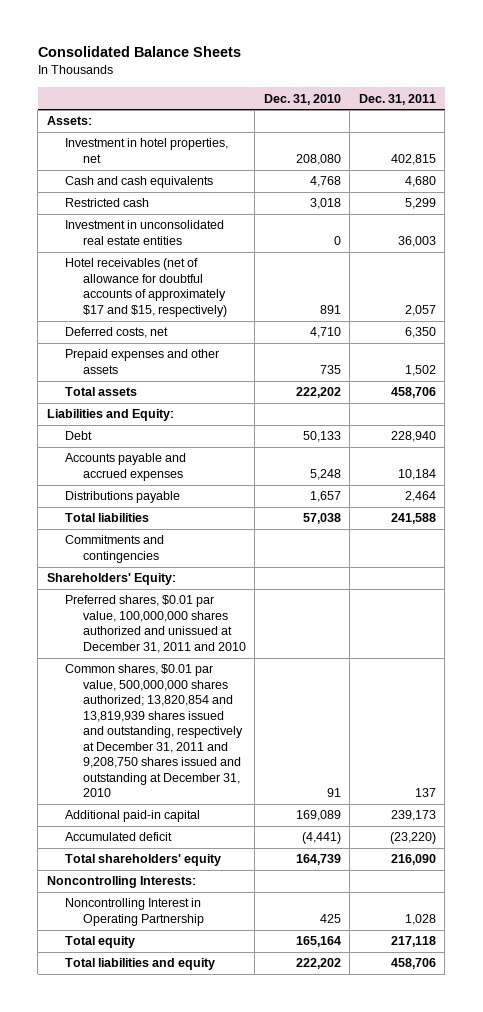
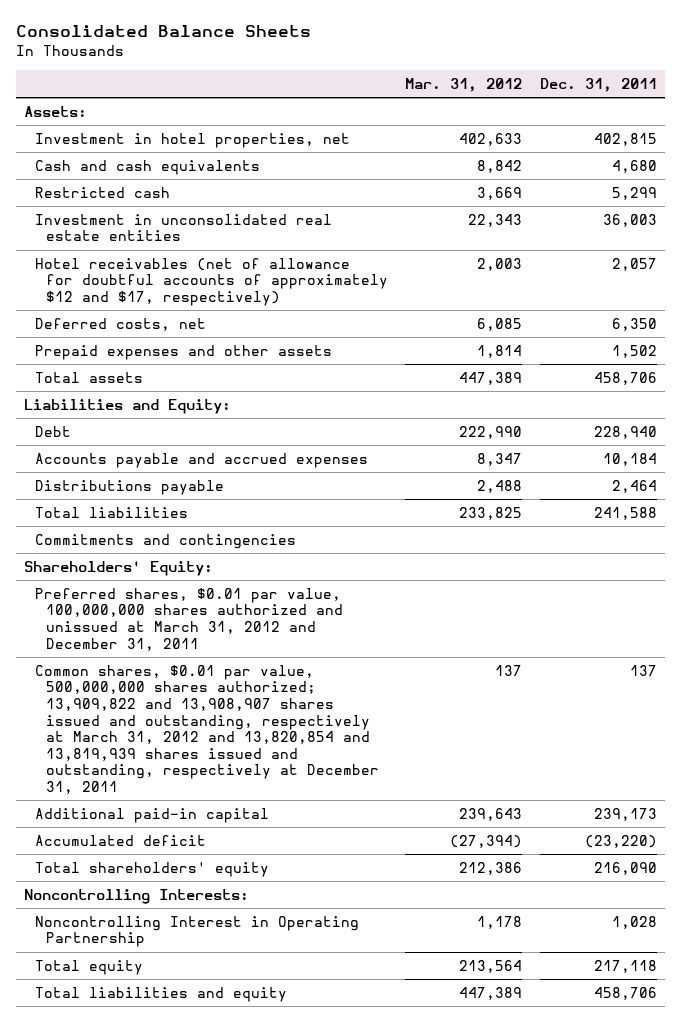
[263,93,341,105] Dec. 31, 2010 -> none
none -> [405,78,523,93] Mar. 31, 2012
[64,258,227,317] Hotel receivables (net of allowance for doubtful accounts of approximately $17 and $15, respectively) -> [35,257,388,306] Hotel receivables (net of allowance for doubtful accounts of approximately $12 and $17, respectively)
[64,595,246,653] Preferred shares, $0.01 par value, 100,000,000 shares authorized and unissued at December 31, 2011 and 2010 -> [35,587,343,651] Preferred shares, $0.01 par value, 100,000,000 shares authorized and unissued at March 31, 2012 and December 31, 2011
[64,664,243,797] Common shares, $0.01 par value, 500,000,000 shares authorized; 13,820,854 and 13,819,939 shares issued and outstanding, respectively at December 31, 2011 and 9,208,750 shares issued and outstanding at December 31, 2010 -> [35,664,379,794] Common shares, $0.01 par value, 500,000,000 shares authorized; 13,909,822 and 13,908,907 shares issued and outstanding, respectively at March 31, 2012 and 13,820,854 and 13,819,939 shares issued and outstanding, respectively at December 31, 2011

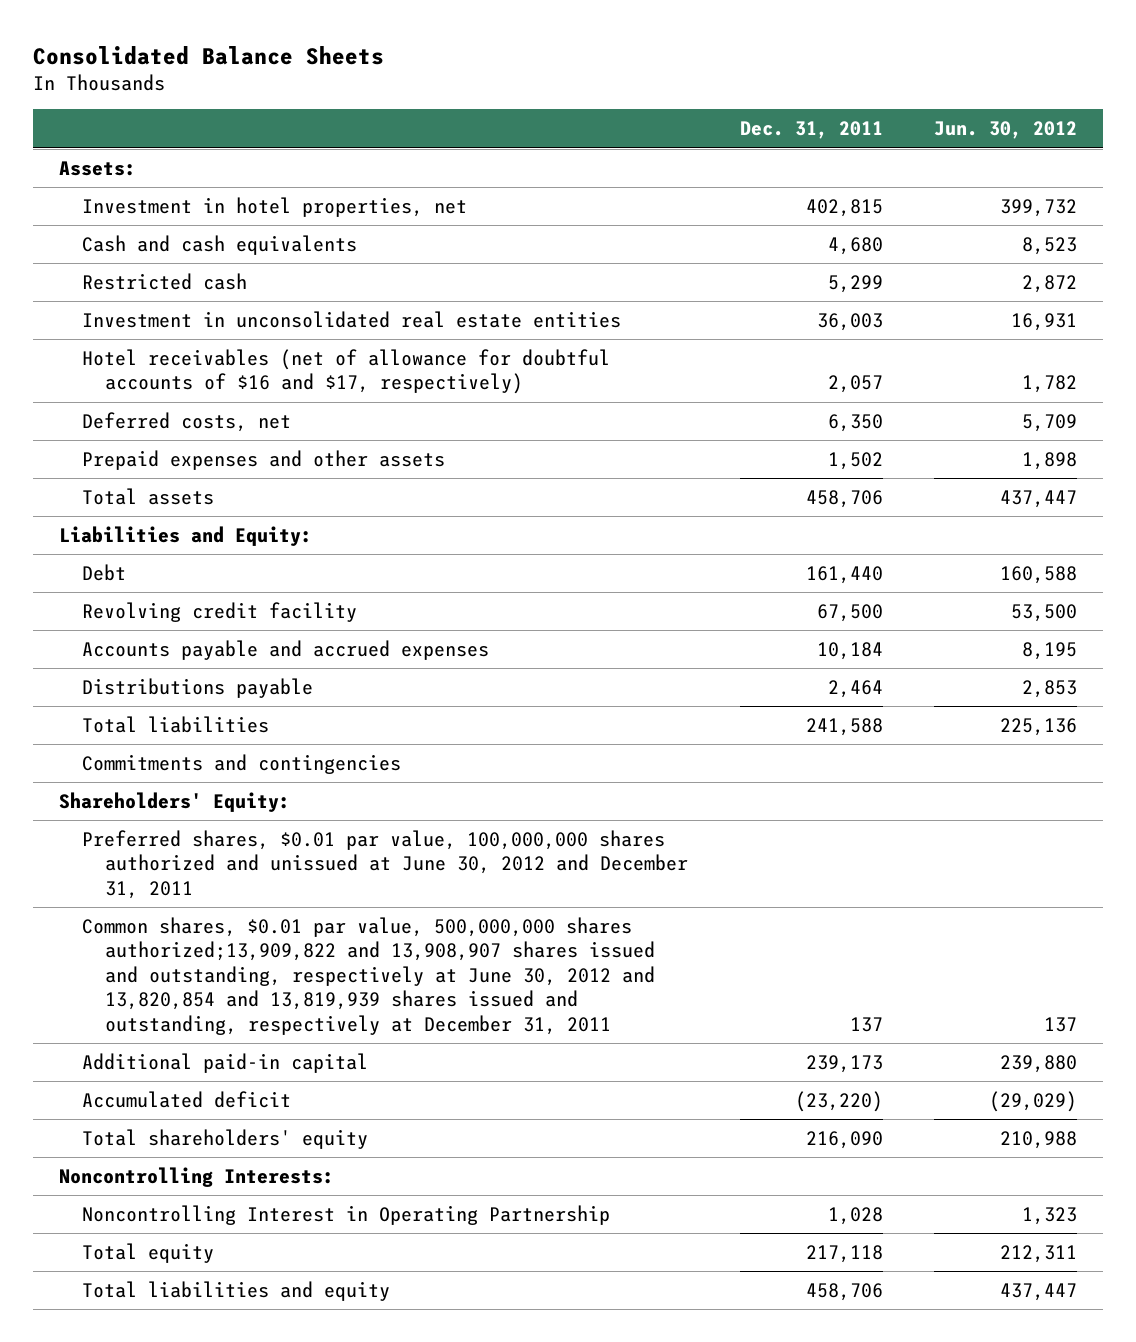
[405,78,523,93] Mar. 31, 2012 -> none
none -> [933,121,1077,140] Jun. 30, 2012
[35,257,388,306] Hotel receivables (net of allowance for doubtful accounts of approximately $12 and $17, respectively) -> [81,349,610,395] Hotel receivables (net of allowance for doubtful accounts of $16 and $17, respectively)
[593,425,657,439] 228,940 -> [805,566,883,585] 161,440
none -> [81,602,357,623] Revolving credit facility
[35,587,343,651] Preferred shares, $0.01 par value, 100,000,000 shares authorized and unissued at March 31, 2012 and December 31, 2011 -> [81,830,689,899] Preferred shares, $0.01 par value, 100,000,000 shares authorized and unissued at June 30, 2012 and December 31, 2011
[35,664,379,794] Common shares, $0.01 par value, 500,000,000 shares authorized; 13,909,822 and 13,908,907 shares issued and outstanding, respectively at March 31, 2012 and 13,820,854 and 13,819,939 shares issued and outstanding, respectively at December 31, 2011 -> [81,917,656,1035] Common shares, $0.01 par value, 500,000,000 shares authorized;13,909,822 and 13,908,907 shares issued and outstanding, respectively at June 30, 2012 and 13,820,854 and 13,819,939 shares issued and outstanding, respectively at December 31, 2011

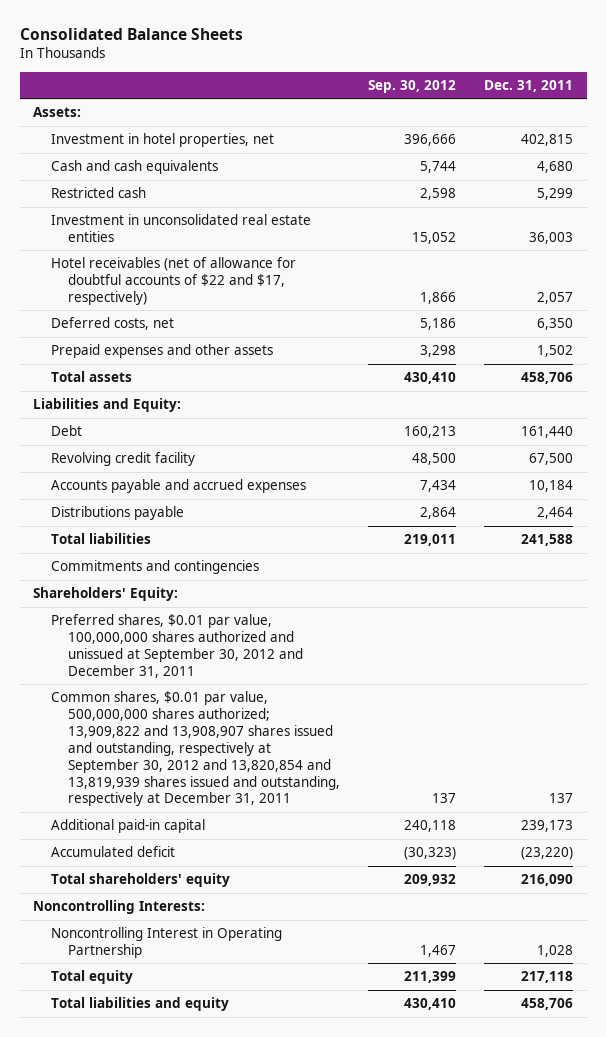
[933,121,1077,140] Jun. 30, 2012 -> none
none -> [368,79,457,93] Sep. 30, 2012
[81,349,610,395] Hotel receivables (net of allowance for doubtful accounts of $16 and $17, respectively) -> [50,257,296,305] Hotel receivables (net of allowance for doubtful accounts of $22 and $17, respectively)
[81,830,689,899] Preferred shares, $0.01 par value, 100,000,000 shares authorized and unissued at June 30, 2012 and December 31, 2011 -> [50,614,304,678] Preferred shares, $0.01 par value, 100,000,000 shares authorized and unissued at September 30, 2012 and December 31, 2011
[81,917,656,1035] Common shares, $0.01 par value, 500,000,000 shares authorized;13,909,822 and 13,908,907 shares issued and outstanding, respectively at June 30, 2012 and 13,820,854 and 13,819,939 shares issued and outstanding, respectively at December 31, 2011 -> [50,691,341,807] Common shares, $0.01 par value, 500,000,000 shares authorized; 13,909,822 and 13,908,907 shares issued and outstanding, respectively at September 30, 2012 and 13,820,854 and 13,819,939 shares issued and outstanding, respectively at December 31, 2011

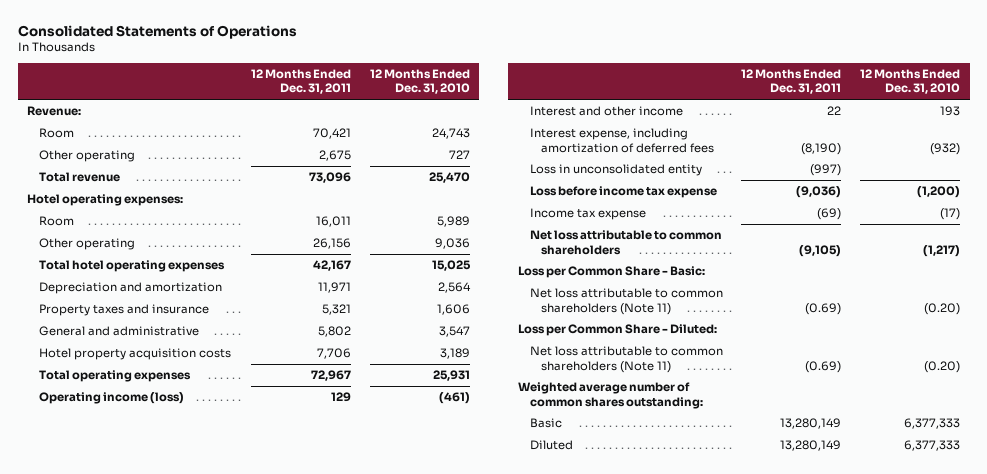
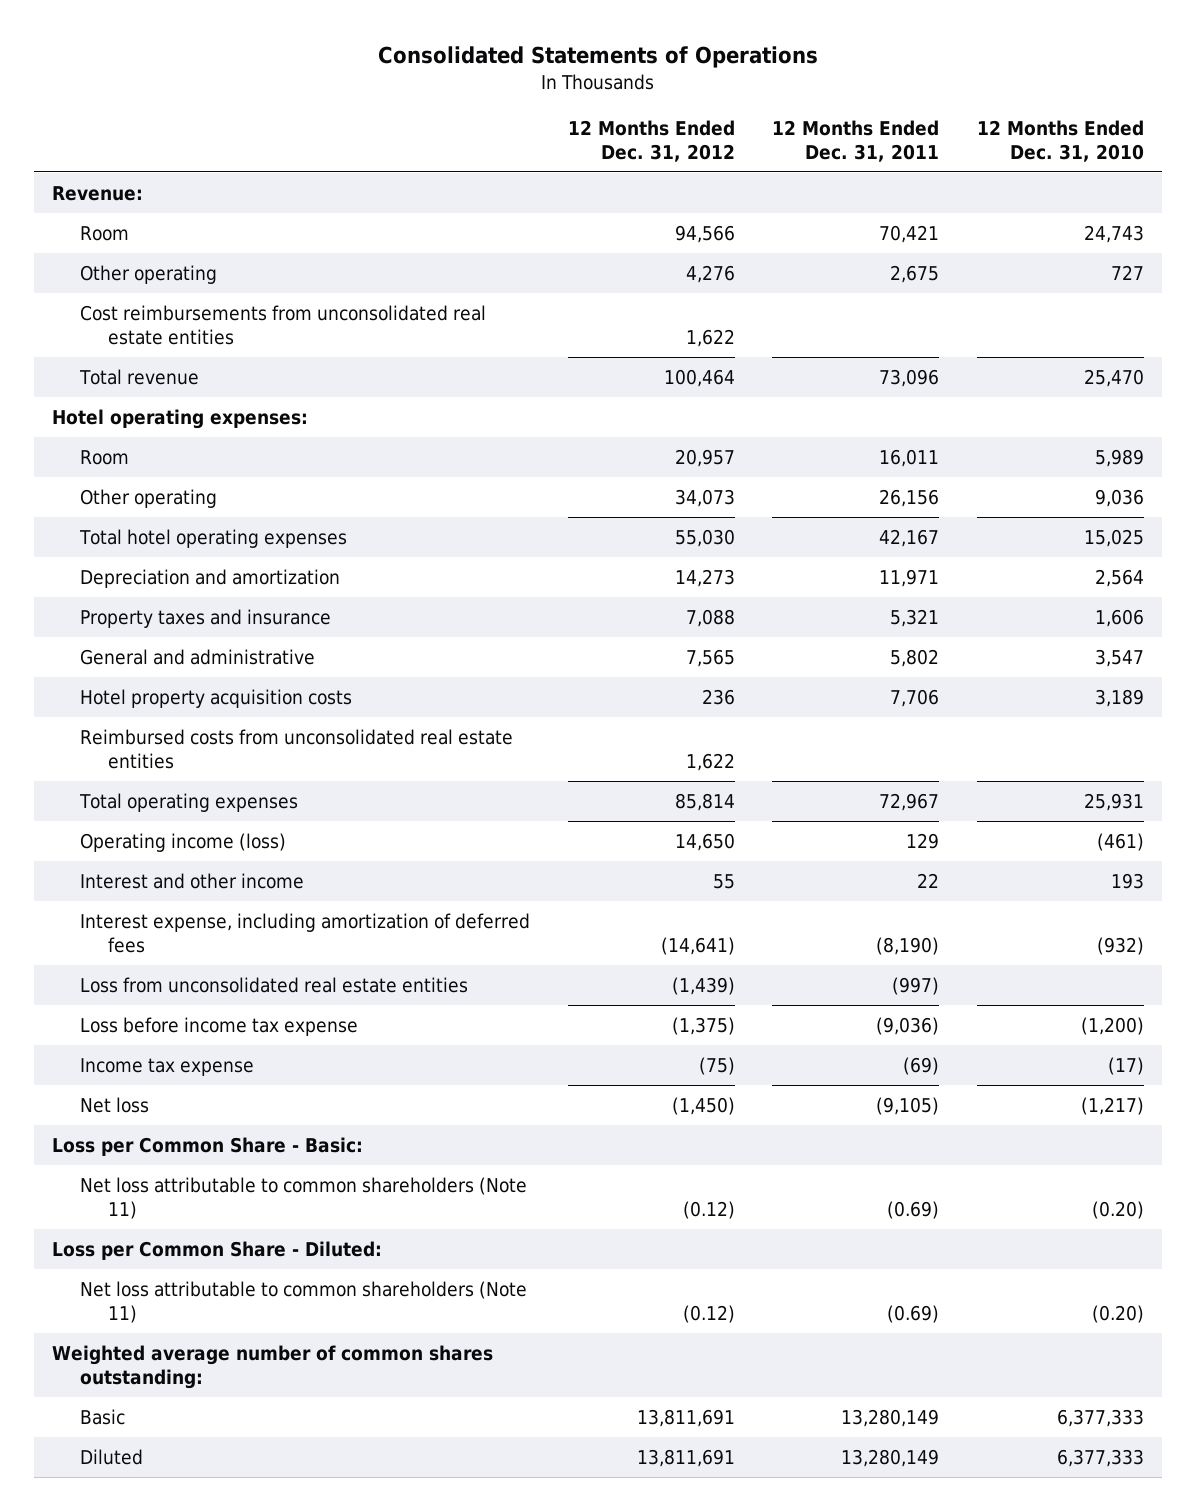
none -> [567,119,735,163] 12 Months Ended Dec. 31, 2012
none -> [80,304,487,346] Cost reimbursements from unconsolidated real estate entities
none -> [80,728,514,770] Reimbursed costs from unconsolidated real estate entities
[529,164,702,177] Loss in unconsolidated entity -> [80,976,469,993] Loss from unconsolidated real estate entities
[529,230,722,255] Net loss attributable to common shareholders -> [80,1096,150,1113] Net loss

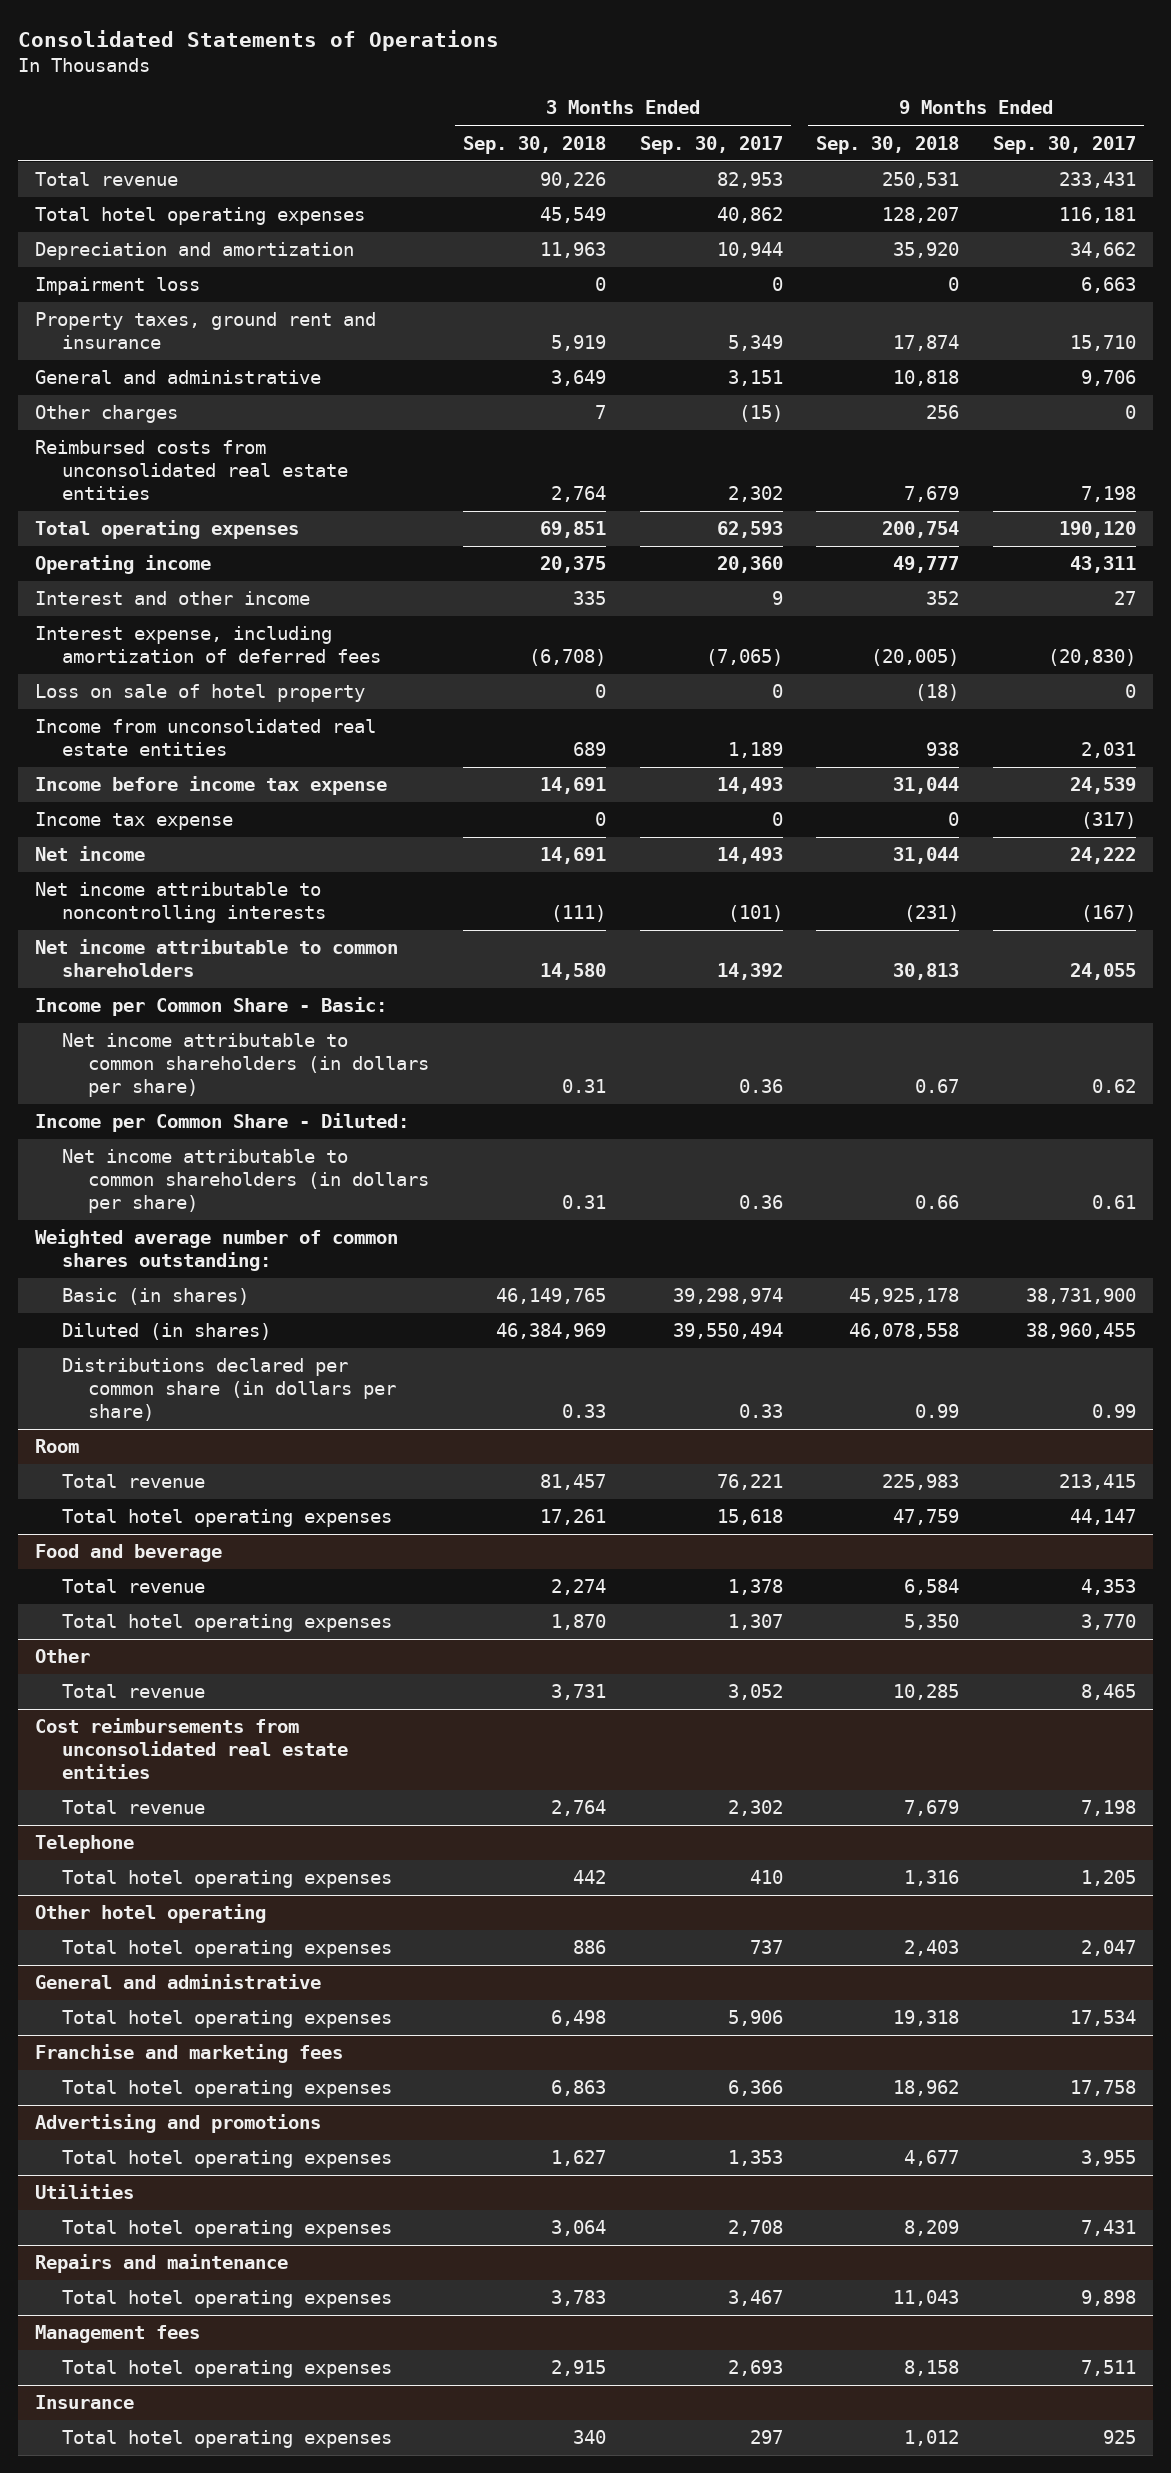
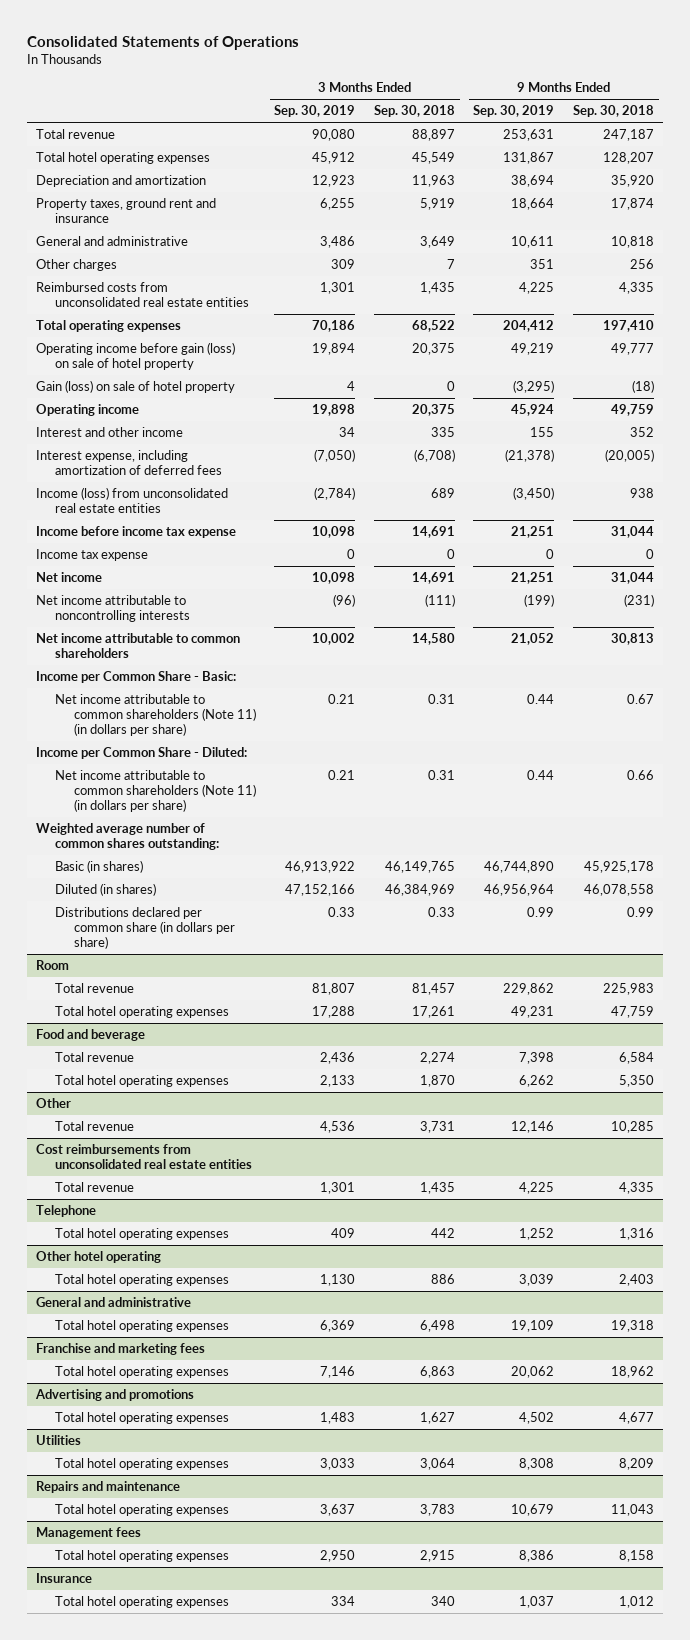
[639,135,783,154] Sep. 30, 2017 -> none
[992,135,1136,154] Sep. 30, 2017 -> none
none -> [274,105,356,118] Sep. 30, 2019
none -> [473,105,555,118] Sep. 30, 2019
[540,172,607,189] 90,226 -> [411,129,455,142] 88,897
[882,172,960,189] 250,531 -> [603,129,655,142] 247,187
[35,277,201,296] Impairment loss -> none
[551,485,607,502] 2,764 -> [419,282,455,295] 1,435
[904,485,960,502] 7,679 -> [619,282,655,295] 4,335
[540,521,607,539] 69,851 -> [411,320,455,333] 68,522
[882,521,960,539] 200,754 -> [603,320,655,333] 197,410
none -> [36,342,236,371] Operating income before gain (loss) on sale of hotel property
none -> [36,380,236,394] Gain (loss) on sale of hotel property
[893,556,960,574] 49,777 -> [611,404,655,417] 49,759
[35,684,366,703] Loss on sale of hotel property -> none
[35,719,377,757] Income from unconsolidated real estate entities -> [36,487,229,514] Income (loss) from unconsolidated real estate entities
[61,1033,430,1097] Net income attributable to common shareholders (in dollars per share) -> [55,694,256,737] Net income attributable to common shareholders (Note 11) (in dollars per share)
[61,1149,430,1213] Net income attributable to common shareholders (in dollars per share) -> [55,770,256,813] Net income attributable to common shareholders (Note 11) (in dollars per share)
[551,1800,607,1817] 2,764 -> [419,1182,455,1195] 1,435
[904,1800,960,1817] 7,679 -> [619,1182,655,1195] 4,335

